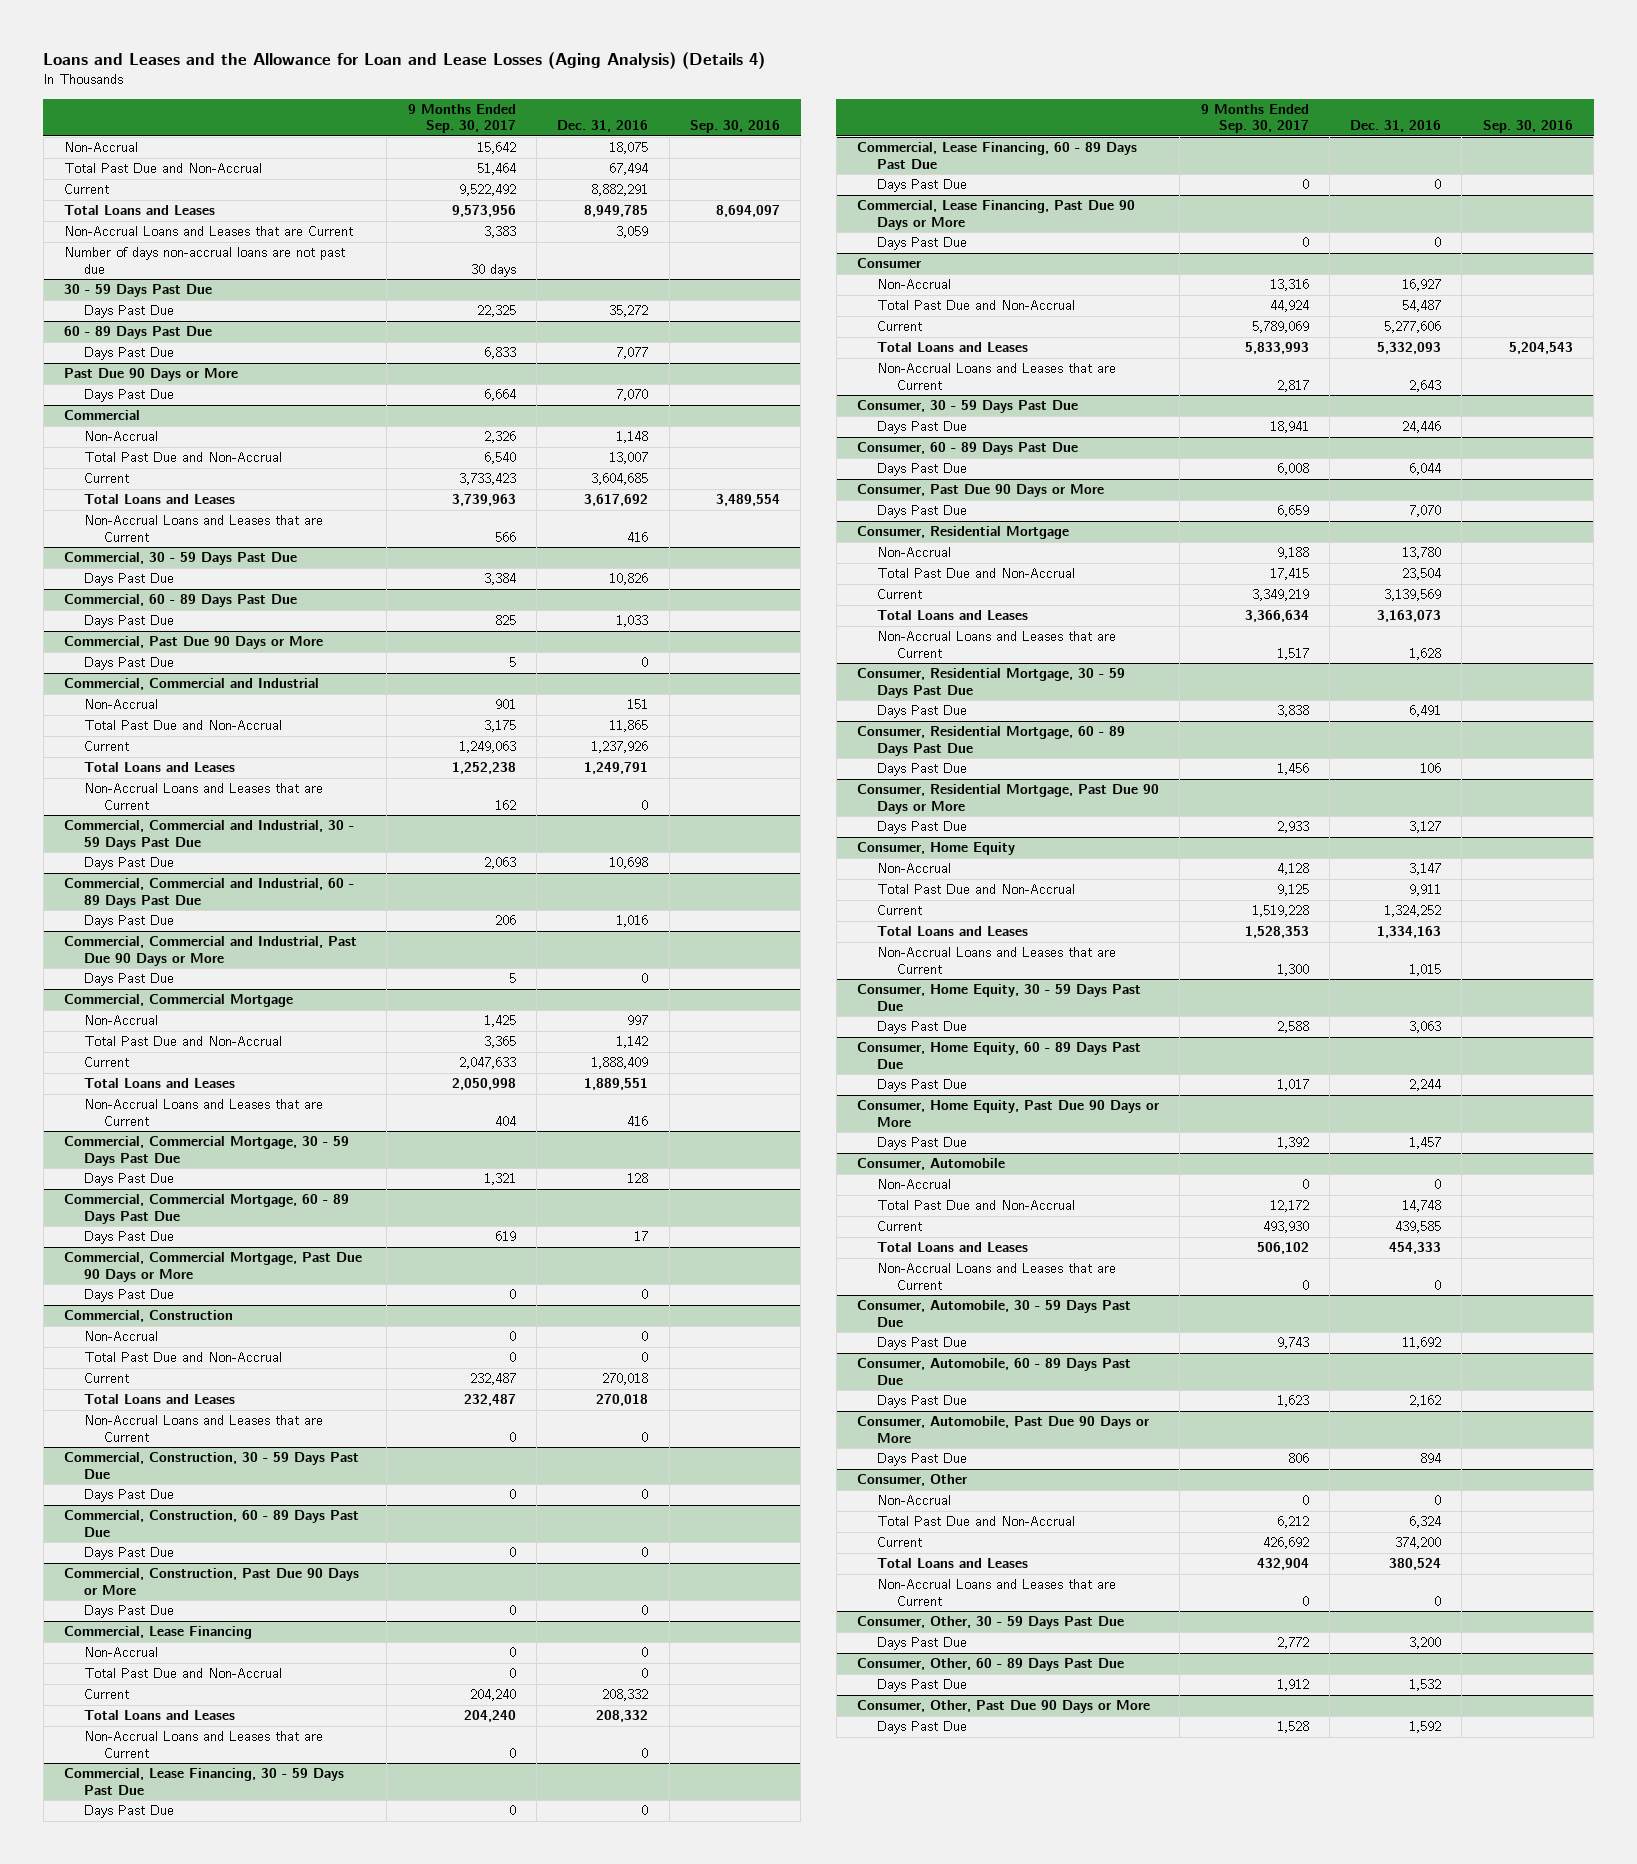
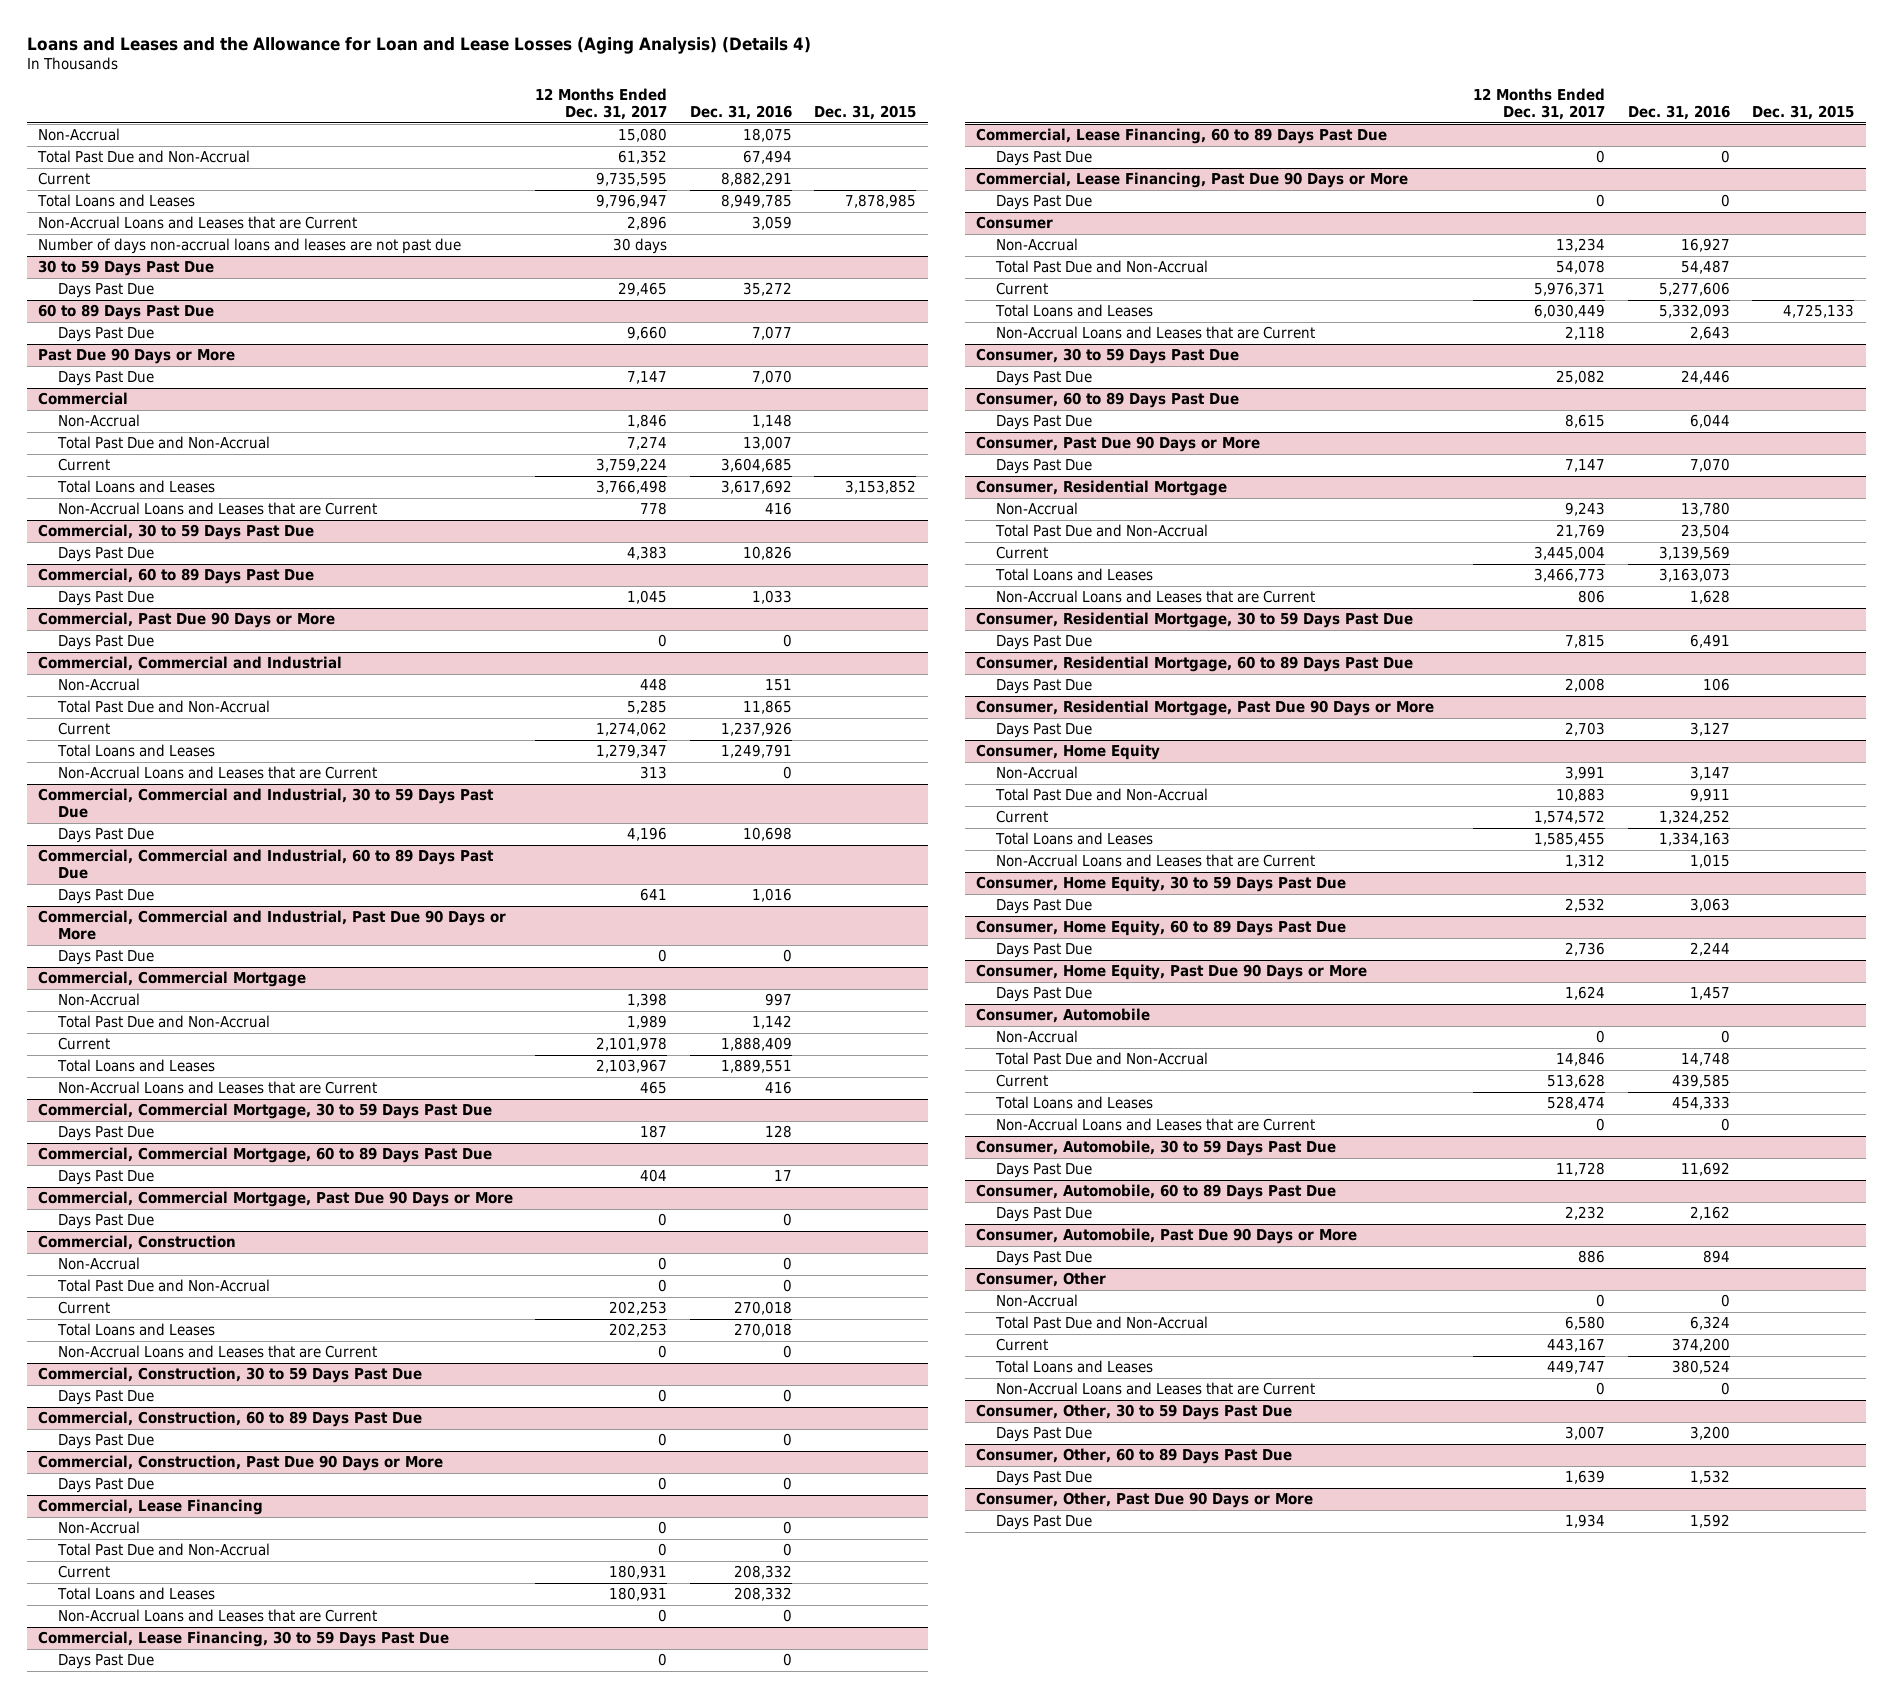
[407,103,516,134] 9 Months Ended Sep. 30, 2017 -> none
[689,120,780,134] Sep. 30, 2016 -> none
none -> [535,88,668,121] 12 Months Ended Dec. 31, 2017
none -> [814,105,917,121] Dec. 31, 2015
[64,247,346,274] Number of days non-accrual loans are not past due -> [37,238,461,255] Number of days non-accrual loans and leases are not past due
[64,284,213,298] 30 - 59 Days Past Due -> [37,260,214,277] 30 to 59 Days Past Due
[64,326,213,340] 60 - 89 Days Past Due -> [37,304,214,321] 60 to 89 Days Past Due
[64,552,298,566] Commercial, 30 - 59 Days Past Due -> [37,524,314,541] Commercial, 30 to 59 Days Past Due
[64,594,298,608] Commercial, 60 - 89 Days Past Due -> [37,568,314,585] Commercial, 60 to 89 Days Past Due
[64,820,355,850] Commercial, Commercial and Industrial, 30 - 59 Days Past Due -> [37,788,494,819] Commercial, Commercial and Industrial, 30 to 59 Days Past Due
[64,878,355,908] Commercial, Commercial and Industrial, 60 - 89 Days Past Due -> [37,849,494,880] Commercial, Commercial and Industrial, 60 to 89 Days Past Due
[64,1136,350,1166] Commercial, Commercial Mortgage, 30 - 59 Days Past Due -> [37,1103,492,1120] Commercial, Commercial Mortgage, 30 to 59 Days Past Due
[64,1194,350,1224] Commercial, Commercial Mortgage, 60 - 89 Days Past Due -> [37,1147,492,1164] Commercial, Commercial Mortgage, 60 to 89 Days Past Due
[64,1452,360,1479] Commercial, Construction, 30 - 59 Days Past Due -> [37,1367,422,1384] Commercial, Construction, 30 to 59 Days Past Due
[64,1510,360,1537] Commercial, Construction, 60 - 89 Days Past Due -> [37,1411,422,1428] Commercial, Construction, 60 to 89 Days Past Due
[64,1768,345,1795] Commercial, Lease Financing, 30 - 59 Days Past Due -> [37,1631,449,1648] Commercial, Lease Financing, 30 to 59 Days Past Due
[856,142,1137,169] Commercial, Lease Financing, 60 - 89 Days Past Due -> [975,128,1387,145] Commercial, Lease Financing, 60 to 89 Days Past Due
[856,400,1078,414] Consumer, 30 - 59 Days Past Due -> [975,348,1239,365] Consumer, 30 to 59 Days Past Due
[856,442,1078,456] Consumer, 60 - 89 Days Past Due -> [975,392,1239,409] Consumer, 60 to 89 Days Past Due
[856,668,1125,698] Consumer, Residential Mortgage, 30 - 59 Days Past Due -> [975,612,1413,629] Consumer, Residential Mortgage, 30 to 59 Days Past Due
[856,726,1125,756] Consumer, Residential Mortgage, 60 - 89 Days Past Due -> [975,656,1413,673] Consumer, Residential Mortgage, 60 to 89 Days Past Due
[856,984,1141,1011] Consumer, Home Equity, 30 - 59 Days Past Due -> [975,876,1346,893] Consumer, Home Equity, 30 to 59 Days Past Due
[856,1042,1141,1069] Consumer, Home Equity, 60 - 89 Days Past Due -> [975,920,1346,937] Consumer, Home Equity, 60 to 89 Days Past Due
[856,1300,1131,1327] Consumer, Automobile, 30 - 59 Days Past Due -> [975,1140,1336,1157] Consumer, Automobile, 30 to 59 Days Past Due
[856,1358,1131,1385] Consumer, Automobile, 60 - 89 Days Past Due -> [975,1184,1336,1201] Consumer, Automobile, 60 to 89 Days Past Due
[856,1616,1124,1630] Consumer, Other, 30 - 59 Days Past Due -> [975,1404,1292,1421] Consumer, Other, 30 to 59 Days Past Due
[856,1658,1124,1672] Consumer, Other, 60 - 89 Days Past Due -> [975,1448,1292,1465] Consumer, Other, 60 to 89 Days Past Due

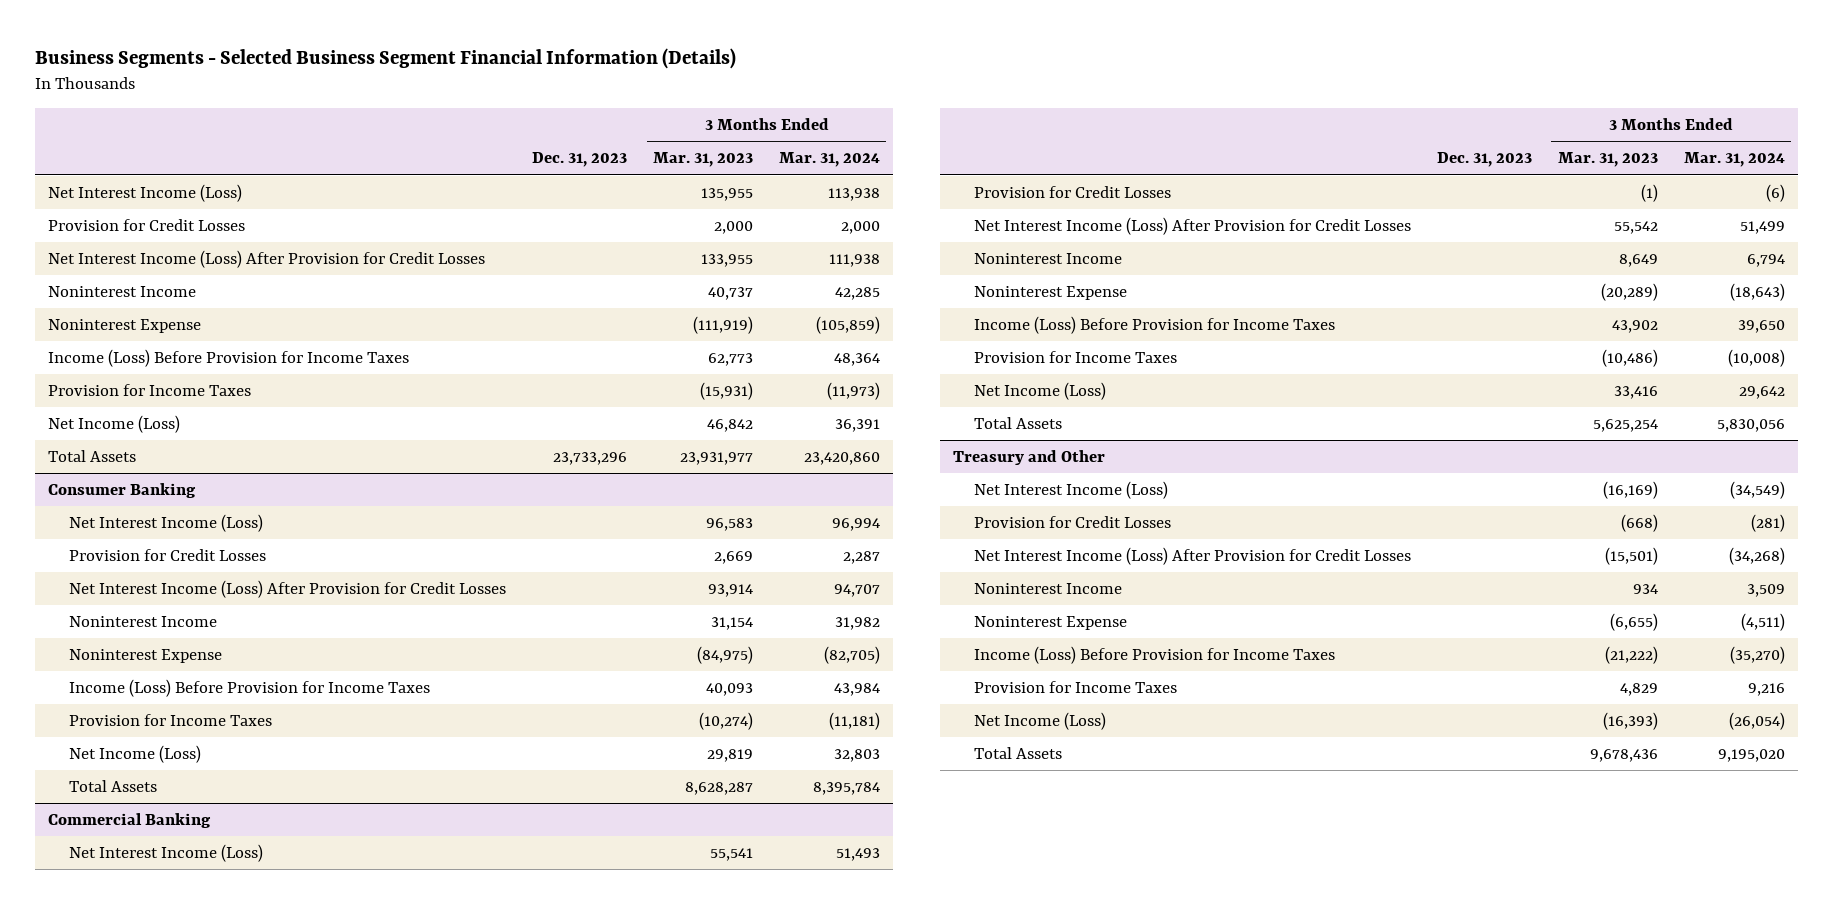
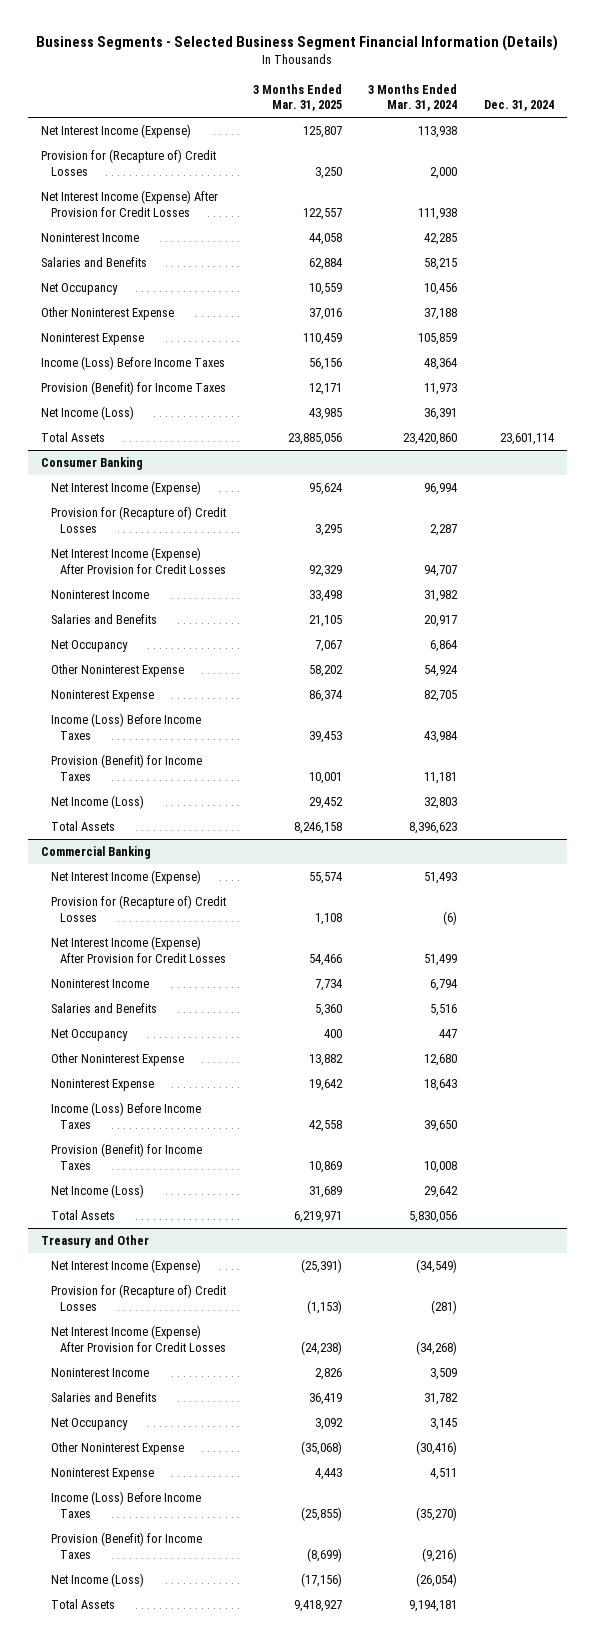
[532,152,628,168] Dec. 31, 2023 -> none
[653,152,754,168] Mar. 31, 2023 -> none
none -> [252,83,342,112] 3 Months Ended Mar. 31, 2025
none -> [483,100,554,112] Dec. 31, 2024
[48,184,243,203] Net Interest Income (Loss) -> [41,123,192,138] Net Interest Income (Expense)
[48,219,246,232] Provision for Credit Losses -> [41,148,217,176] Provision for (Recapture of) Credit Losses
[48,250,486,269] Net Interest Income (Loss) After Provision for Credit Losses -> [41,189,219,217] Net Interest Income (Expense) After Provision for Credit Losses
none -> [41,256,148,267] Salaries and Benefits
none -> [41,282,119,295] Net Occupancy
none -> [41,306,175,320] Other Noninterest Expense
[815,316,880,335] (105,859) -> [418,332,458,345] 105,859
[48,349,410,368] Income (Loss) Before Provision for Income Taxes -> [41,355,226,370] Income (Loss) Before Income Taxes
[48,384,252,397] Provision for Income Taxes -> [41,380,227,395] Provision (Benefit) for Income Taxes
[826,382,880,401] (11,973) -> [424,382,458,395] 11,973
[69,514,264,533] Net Interest Income (Loss) -> [50,480,201,495] Net Interest Income (Expense)
[69,549,267,562] Provision for Credit Losses -> [50,505,226,533] Provision for (Recapture of) Credit Losses
[69,580,507,599] Net Interest Income (Loss) After Provision for Credit Losses -> [50,546,227,574] Net Interest Income (Expense) After Provision for Credit Losses
none -> [50,613,157,624] Salaries and Benefits
none -> [50,639,128,652] Net Occupancy
none -> [50,663,184,677] Other Noninterest Expense
[823,646,880,665] (82,705) -> [424,689,458,702] 82,705
[69,679,431,698] Income (Loss) Before Provision for Income Taxes -> [50,712,201,740] Income (Loss) Before Income Taxes
[69,714,273,727] Provision for Income Taxes -> [50,753,202,781] Provision (Benefit) for Income Taxes
[828,712,880,731] (11,181) -> [424,771,458,784] 11,181
[812,782,880,796] 8,395,784 -> [409,821,458,834] 8,396,623
[69,844,264,863] Net Interest Income (Loss) -> [50,869,201,884] Net Interest Income (Expense)
[973,186,1171,199] Provision for Credit Losses -> [50,894,226,922] Provision for (Recapture of) Credit Losses
[973,217,1411,236] Net Interest Income (Loss) After Provision for Credit Losses -> [50,935,227,963] Net Interest Income (Expense) After Provision for Credit Losses
none -> [50,1002,157,1013] Salaries and Benefits
none -> [50,1028,128,1041] Net Occupancy
none -> [50,1052,184,1066] Other Noninterest Expense
[1729,283,1785,302] (18,643) -> [424,1078,458,1091] 18,643
[973,316,1335,335] Income (Loss) Before Provision for Income Taxes -> [50,1101,201,1129] Income (Loss) Before Income Taxes
[973,351,1177,364] Provision for Income Taxes -> [50,1142,202,1170] Provision (Benefit) for Income Taxes
[1727,349,1785,368] (10,008) -> [424,1160,458,1173] 10,008
[973,481,1168,500] Net Interest Income (Loss) -> [50,1258,201,1273] Net Interest Income (Expense)
[973,516,1171,529] Provision for Credit Losses -> [50,1283,226,1311] Provision for (Recapture of) Credit Losses
[973,547,1411,566] Net Interest Income (Loss) After Provision for Credit Losses -> [50,1324,227,1352] Net Interest Income (Expense) After Provision for Credit Losses
none -> [50,1391,157,1402] Salaries and Benefits
none -> [50,1417,128,1430] Net Occupancy
none -> [50,1441,184,1455] Other Noninterest Expense
[1740,613,1785,632] (4,511) -> [430,1467,458,1480] 4,511
[973,646,1335,665] Income (Loss) Before Provision for Income Taxes -> [50,1490,201,1518] Income (Loss) Before Income Taxes
[973,681,1177,694] Provision for Income Taxes -> [50,1531,202,1559] Provision (Benefit) for Income Taxes
[1747,683,1785,697] 9,216 -> [422,1547,458,1562] (9,216)
[1717,749,1785,763] 9,195,020 -> [409,1599,458,1612] 9,194,181

